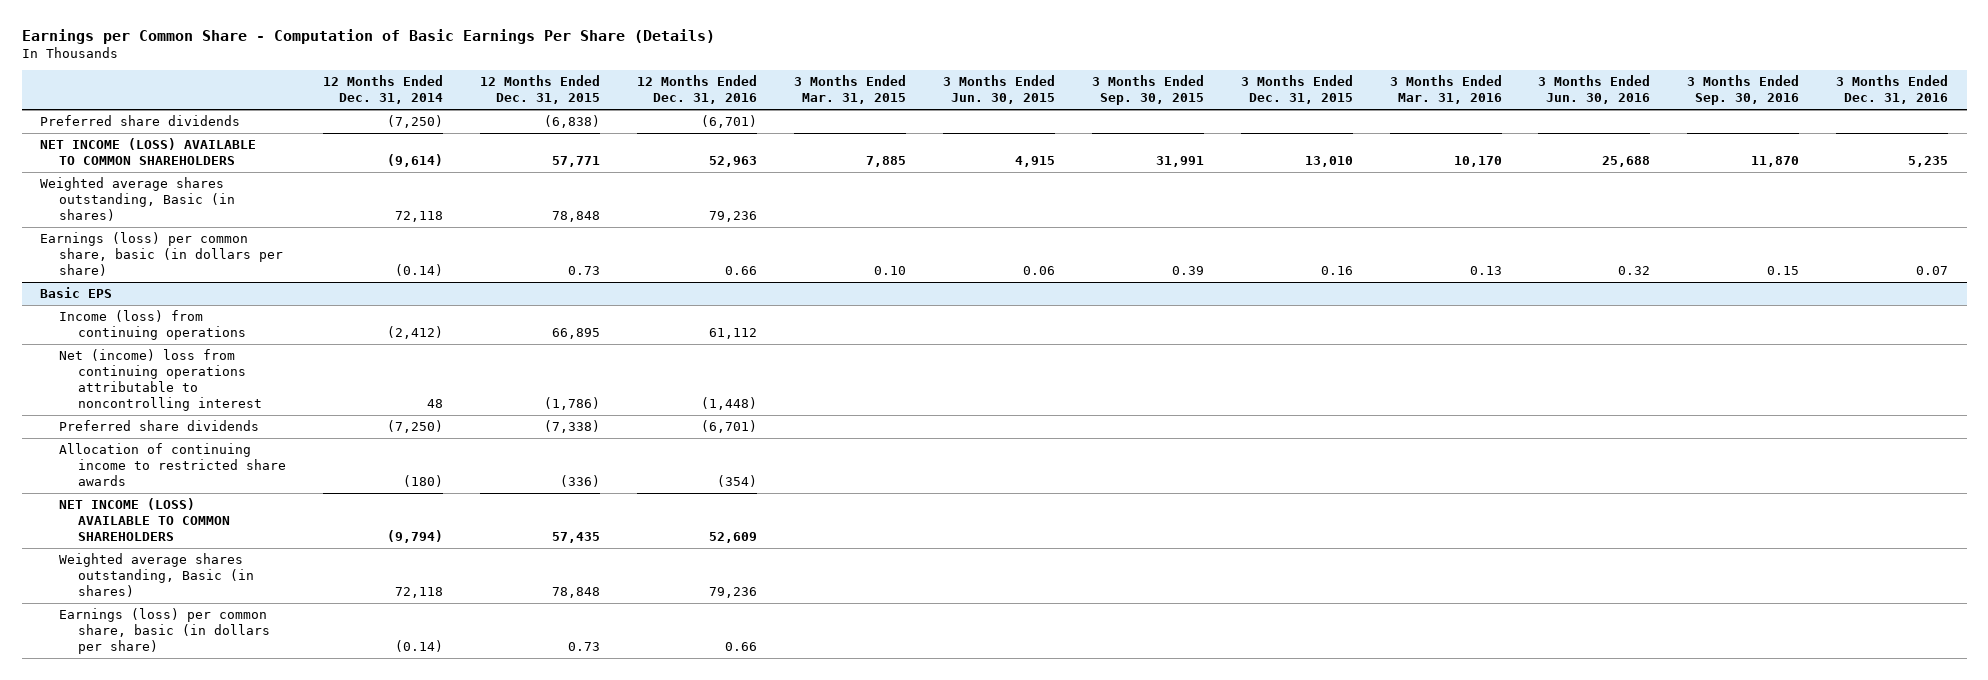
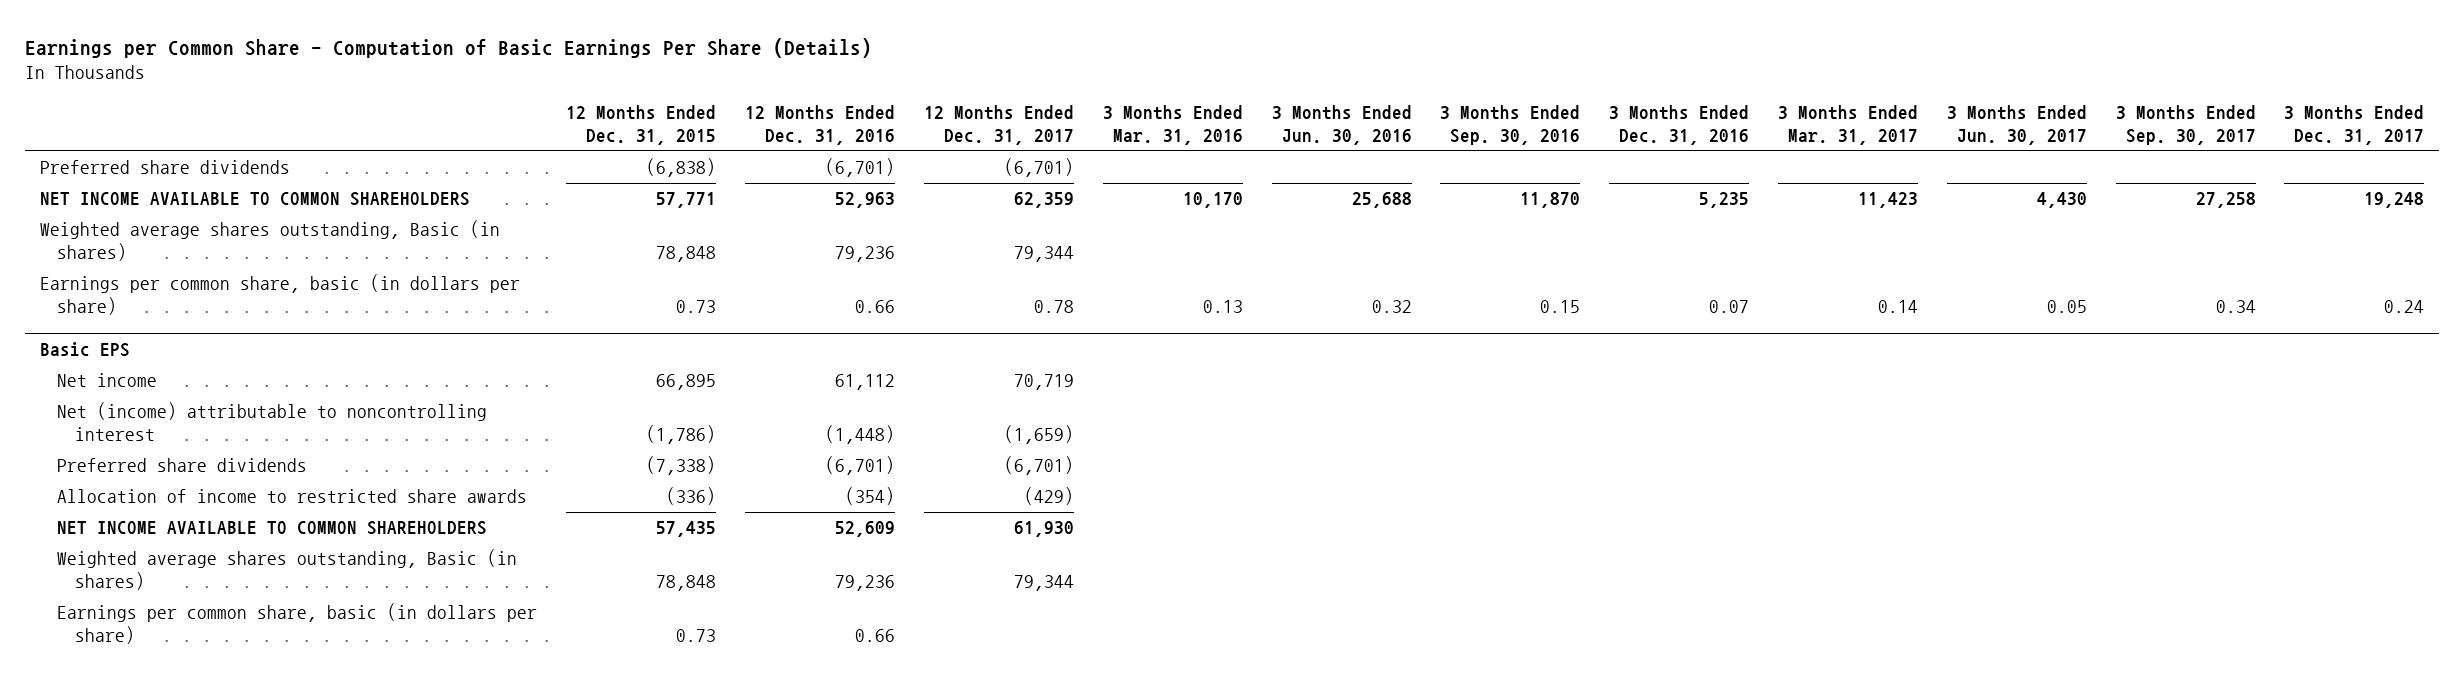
[322,75,443,105] 12 Months Ended Dec. 31, 2014 -> none
[793,75,906,105] 3 Months Ended Mar. 31, 2015 -> none
[942,75,1055,105] 3 Months Ended Jun. 30, 2015 -> none
[1091,75,1204,106] 3 Months Ended Sep. 30, 2015 -> none
[1240,75,1353,105] 3 Months Ended Dec. 31, 2015 -> none
none -> [923,105,1074,146] 12 Months Ended Dec. 31, 2017
none -> [1778,105,1919,146] 3 Months Ended Mar. 31, 2017
none -> [1946,105,2087,146] 3 Months Ended Jun. 30, 2017
none -> [2115,105,2256,146] 3 Months Ended Sep. 30, 2017
none -> [2284,105,2425,146] 3 Months Ended Dec. 31, 2017
[39,137,256,165] NET INCOME (LOSS) AVAILABLE TO COMMON SHAREHOLDERS -> [39,192,470,207] NET INCOME AVAILABLE TO COMMON SHAREHOLDERS
[39,231,283,276] Earnings (loss) per common share, basic (in dollars per share) -> [39,274,520,316] Earnings per common share, basic (in dollars per share)
[58,309,246,340] Income (loss) from continuing operations -> [57,373,158,388] Net income
[58,348,262,411] Net (income) loss from continuing operations attributable to noncontrolling interest -> [57,402,488,442] Net (income) attributable to noncontrolling interest
[58,442,286,486] Allocation of continuing income to restricted share awards -> [57,489,528,504] Allocation of income to restricted share awards
[58,497,230,541] NET INCOME (LOSS) AVAILABLE TO COMMON SHAREHOLDERS -> [57,521,488,536] NET INCOME AVAILABLE TO COMMON SHAREHOLDERS
[58,607,270,654] Earnings (loss) per common share, basic (in dollars per share) -> [57,603,538,645] Earnings per common share, basic (in dollars per share)

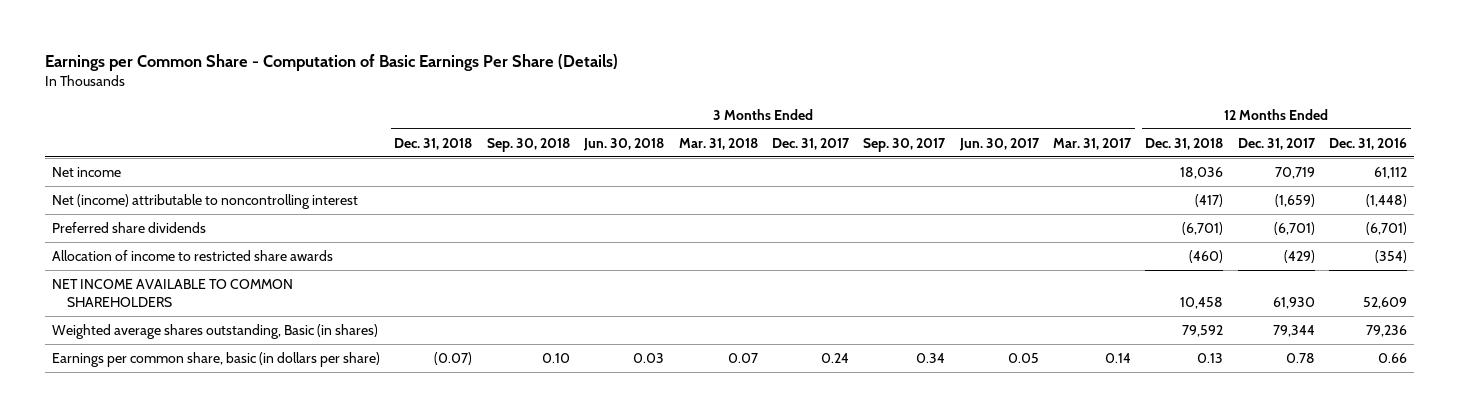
[566,105,717,146] 12 Months Ended Dec. 31, 2015 -> none
[1102,105,1243,146] 3 Months Ended Mar. 31, 2016 -> none
[1271,105,1412,146] 3 Months Ended Jun. 30, 2016 -> none
[1440,105,1581,146] 3 Months Ended Sep. 30, 2016 -> none
[1609,105,1750,146] 3 Months Ended Dec. 31, 2016 -> none
none -> [394,137,473,150] Dec. 31, 2018
none -> [486,137,570,152] Sep. 30, 2018
none -> [583,137,665,151] Jun. 30, 2018
none -> [678,137,758,150] Mar. 31, 2018
none -> [1145,137,1224,150] Dec. 31, 2018
[39,160,290,175] Preferred share dividends -> none
[39,192,470,207] NET INCOME AVAILABLE TO COMMON SHAREHOLDERS -> none
[39,220,500,262] Weighted average shares outstanding, Basic (in shares) -> none
[39,341,130,357] Basic EPS -> none
[57,603,538,645] Earnings per common share, basic (in dollars per share) -> none
[39,274,520,316] Earnings per common share, basic (in dollars per share) -> [52,352,381,368] Earnings per common share, basic (in dollars per share)

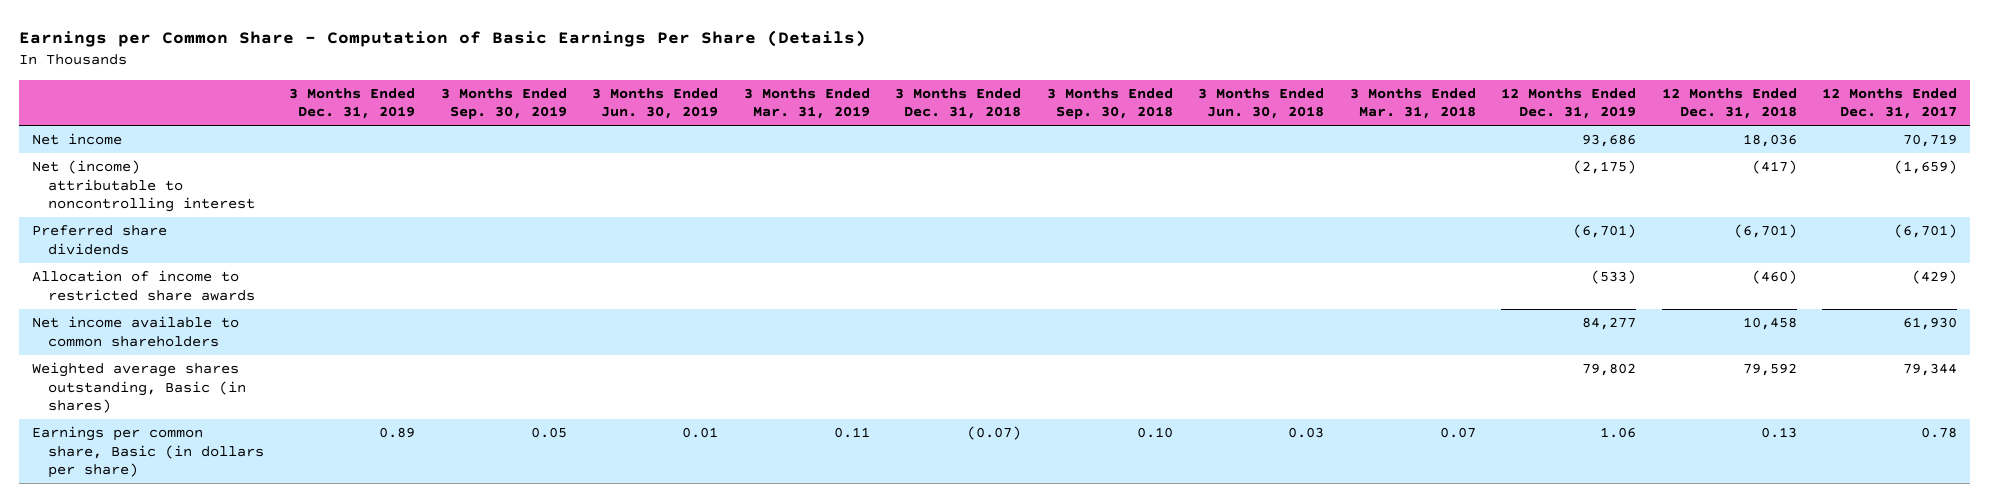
[771,137,850,150] Dec. 31, 2017 -> none
[863,137,947,152] Sep. 30, 2017 -> none
[958,137,1040,151] Jun. 30, 2017 -> none
[1052,137,1132,150] Mar. 31, 2017 -> none
[1329,137,1408,150] Dec. 31, 2016 -> none
none -> [289,88,416,120] 3 Months Ended Dec. 31, 2019
none -> [440,88,567,120] 3 Months Ended Sep. 30, 2019
none -> [592,88,719,120] 3 Months Ended Jun. 30, 2019
none -> [743,88,870,120] 3 Months Ended Mar. 31, 2019
none -> [1501,88,1637,120] 12 Months Ended Dec. 31, 2019
[52,279,294,307] NET INCOME AVAILABLE TO COMMON SHAREHOLDERS -> [31,316,239,347] Net income available to common shareholders
[52,352,381,368] Earnings per common share, basic (in dollars per share) -> [31,426,264,478] Earnings per common share, Basic (in dollars per share)

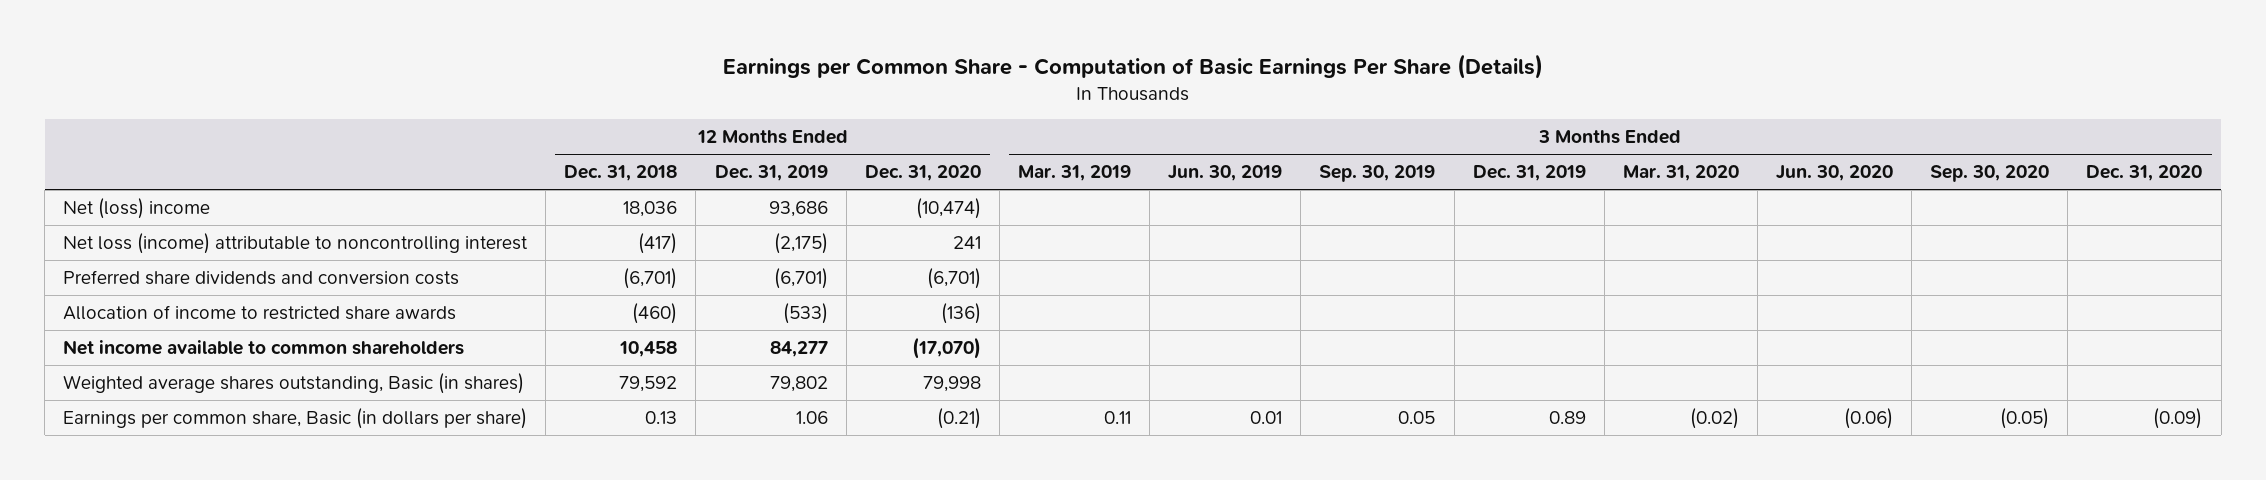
[895,88,1022,120] 3 Months Ended Dec. 31, 2018 -> none
[1046,88,1173,120] 3 Months Ended Sep. 30, 2018 -> none
[1198,88,1325,120] 3 Months Ended Jun. 30, 2018 -> none
[1349,88,1476,120] 3 Months Ended Mar. 31, 2018 -> none
[1822,88,1958,120] 12 Months Ended Dec. 31, 2017 -> none
none -> [864,165,981,182] Dec. 31, 2020
none -> [1622,165,1739,182] Mar. 31, 2020
none -> [1776,165,1894,182] Jun. 30, 2020
none -> [1930,165,2050,183] Sep. 30, 2020
none -> [2086,165,2203,182] Dec. 31, 2020
[31,133,122,146] Net income -> [63,197,211,219] Net (loss) income
[31,160,255,212] Net (income) attributable to noncontrolling interest -> [63,232,529,254] Net loss (income) attributable to noncontrolling interest
[31,225,167,255] Preferred share dividends -> [63,269,460,285] Preferred share dividends and conversion costs

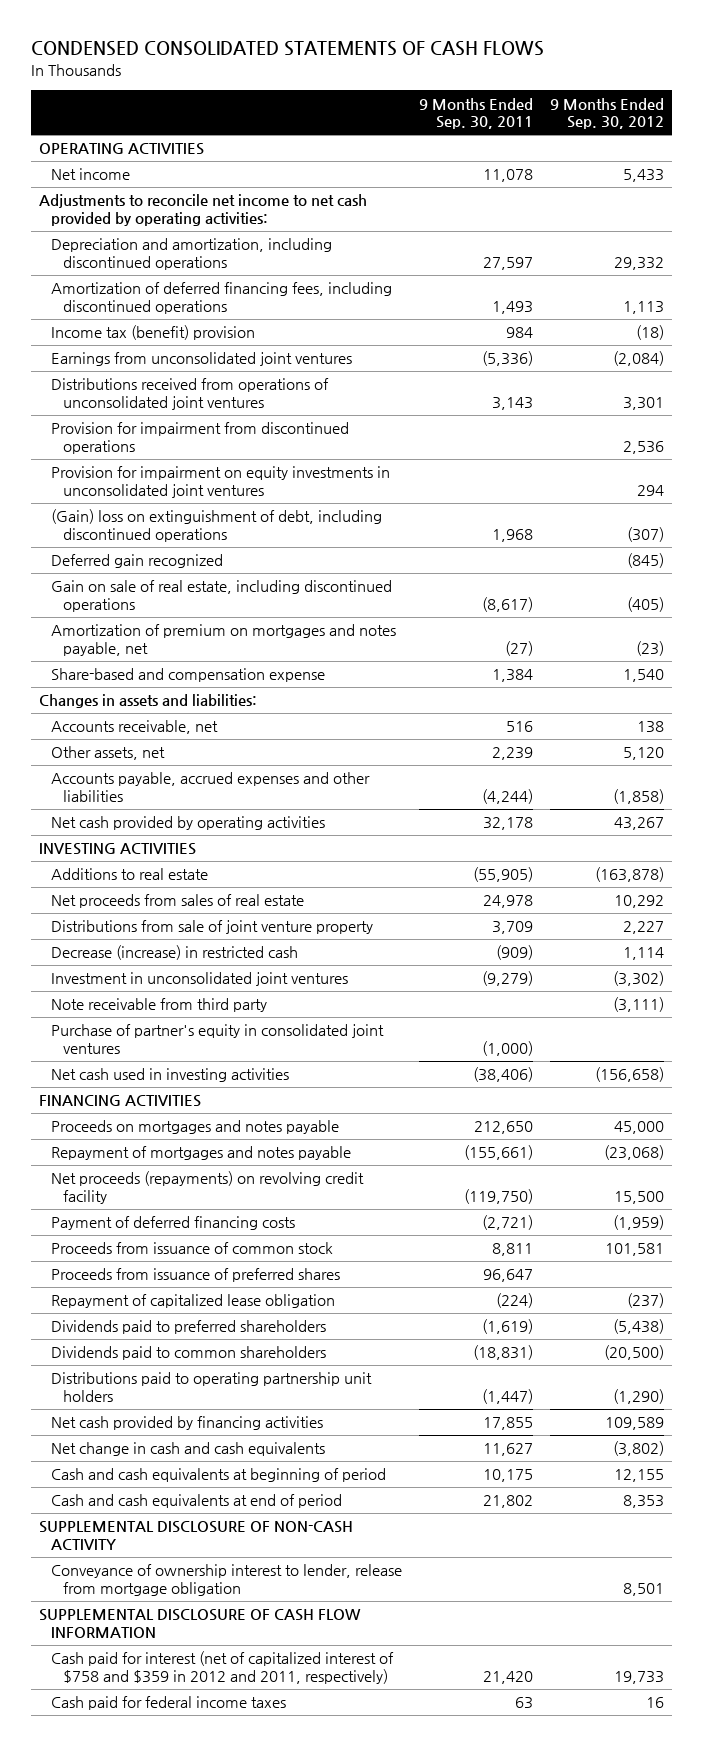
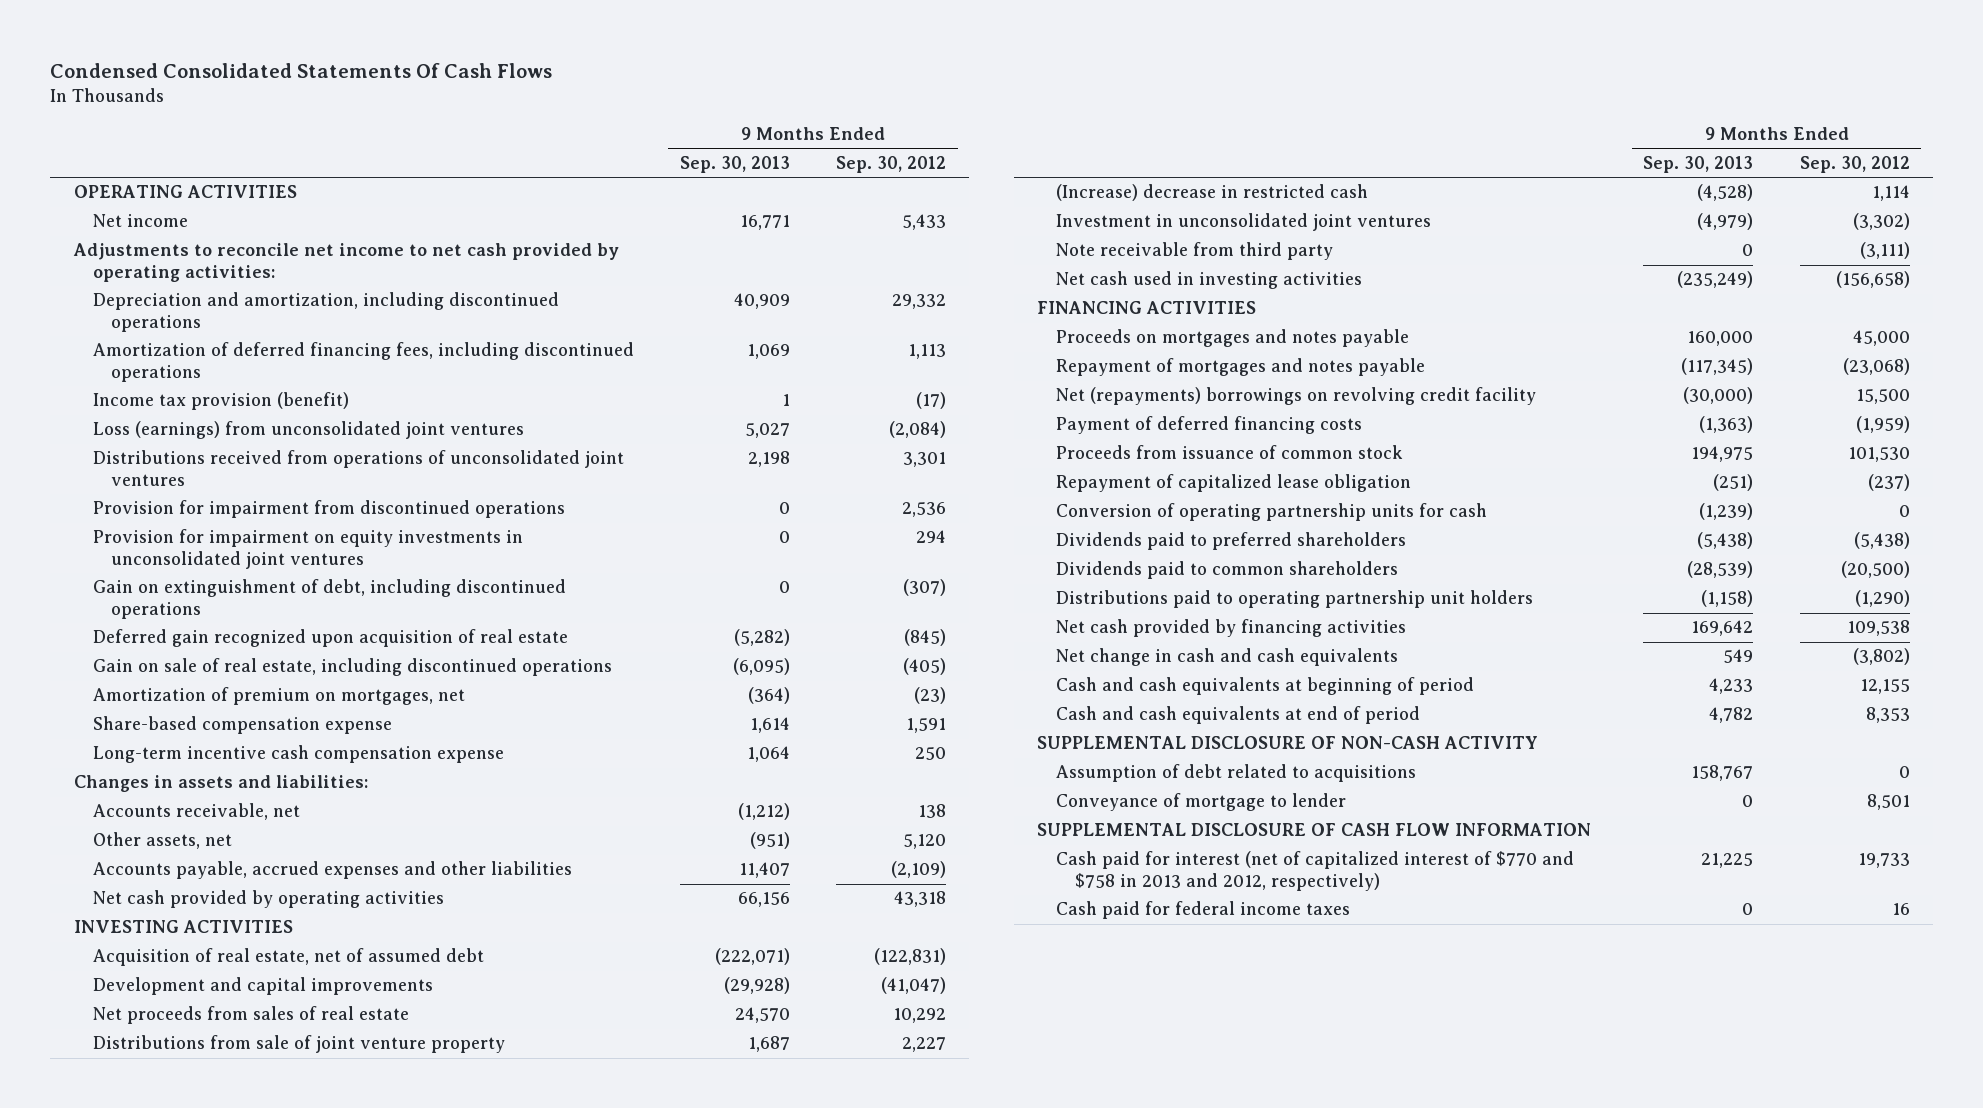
[30,41,544,57] CONDENSED CONSOLIDATED STATEMENTS OF CASH FLOWS -> [50,63,553,79] Condensed Consolidated Statements Of Cash Flows
[418,97,533,130] 9 Months Ended Sep. 30, 2011 -> none
none -> [679,156,790,174] Sep. 30, 2013
[51,325,256,341] Income tax (benefit) provision -> [92,392,349,411] Income tax provision (benefit)
[635,325,664,341] (18) -> [916,392,947,410] (17)
[51,352,353,367] Earnings from unconsolidated joint ventures -> [92,421,524,440] Loss (earnings) from unconsolidated joint ventures
[51,509,383,542] (Gain) loss on extinguishment of debt, including discontinued operations -> [92,579,566,619] Gain on extinguishment of debt, including discontinued operations
[51,554,224,569] Deferred gain recognized -> [92,629,568,648] Deferred gain recognized upon acquisition of real estate
[51,624,397,656] Amortization of premium on mortgages and notes payable, net -> [92,687,465,706] Amortization of premium on mortgages, net
[51,668,326,683] Share-based and compensation expense -> [92,716,392,735] Share-based compensation expense
[622,669,664,683] 1,540 -> [906,718,947,734] 1,591
none -> [92,745,504,764] Long-term incentive cash compensation expense
[612,788,664,804] (1,858) -> [891,861,947,879] (2,109)
[613,817,664,831] 43,267 -> [894,891,947,908] 43,318
[51,868,209,881] Additions to real estate -> none
none -> [92,948,484,967] Acquisition of real estate, net of assumed debt
none -> [92,977,433,996] Development and capital improvements
[51,945,299,961] Decrease (increase) in restricted cash -> [1056,184,1369,202] (Increase) decrease in restricted cash
[51,1024,385,1054] Purchase of partner's equity in consolidated joint ventures -> none
[51,1171,365,1204] Net proceeds (repayments) on revolving credit facility -> [1056,387,1537,406] Net (repayments) borrowings on revolving credit facility
[51,1268,341,1283] Proceeds from issuance of preferred shares -> none
[604,1243,664,1257] 101,581 -> [1847,447,1910,463] 101,530
none -> [1056,503,1488,522] Conversion of operating partnership units for cash
[604,1417,664,1431] 109,589 -> [1846,620,1910,637] 109,538
none -> [1056,764,1417,783] Assumption of debt related to acquisitions
[51,1564,403,1596] Conveyance of ownership interest to lender, release from mortgage obligation -> [1056,793,1347,812] Conveyance of mortgage to lender
[51,1651,395,1684] Cash paid for interest (net of capitalized interest of $758 and $359 in 2012 and 2011, respectively) -> [1056,851,1575,891] Cash paid for interest (net of capitalized interest of $770 and $758 in 2013 and 2012, respectively)

